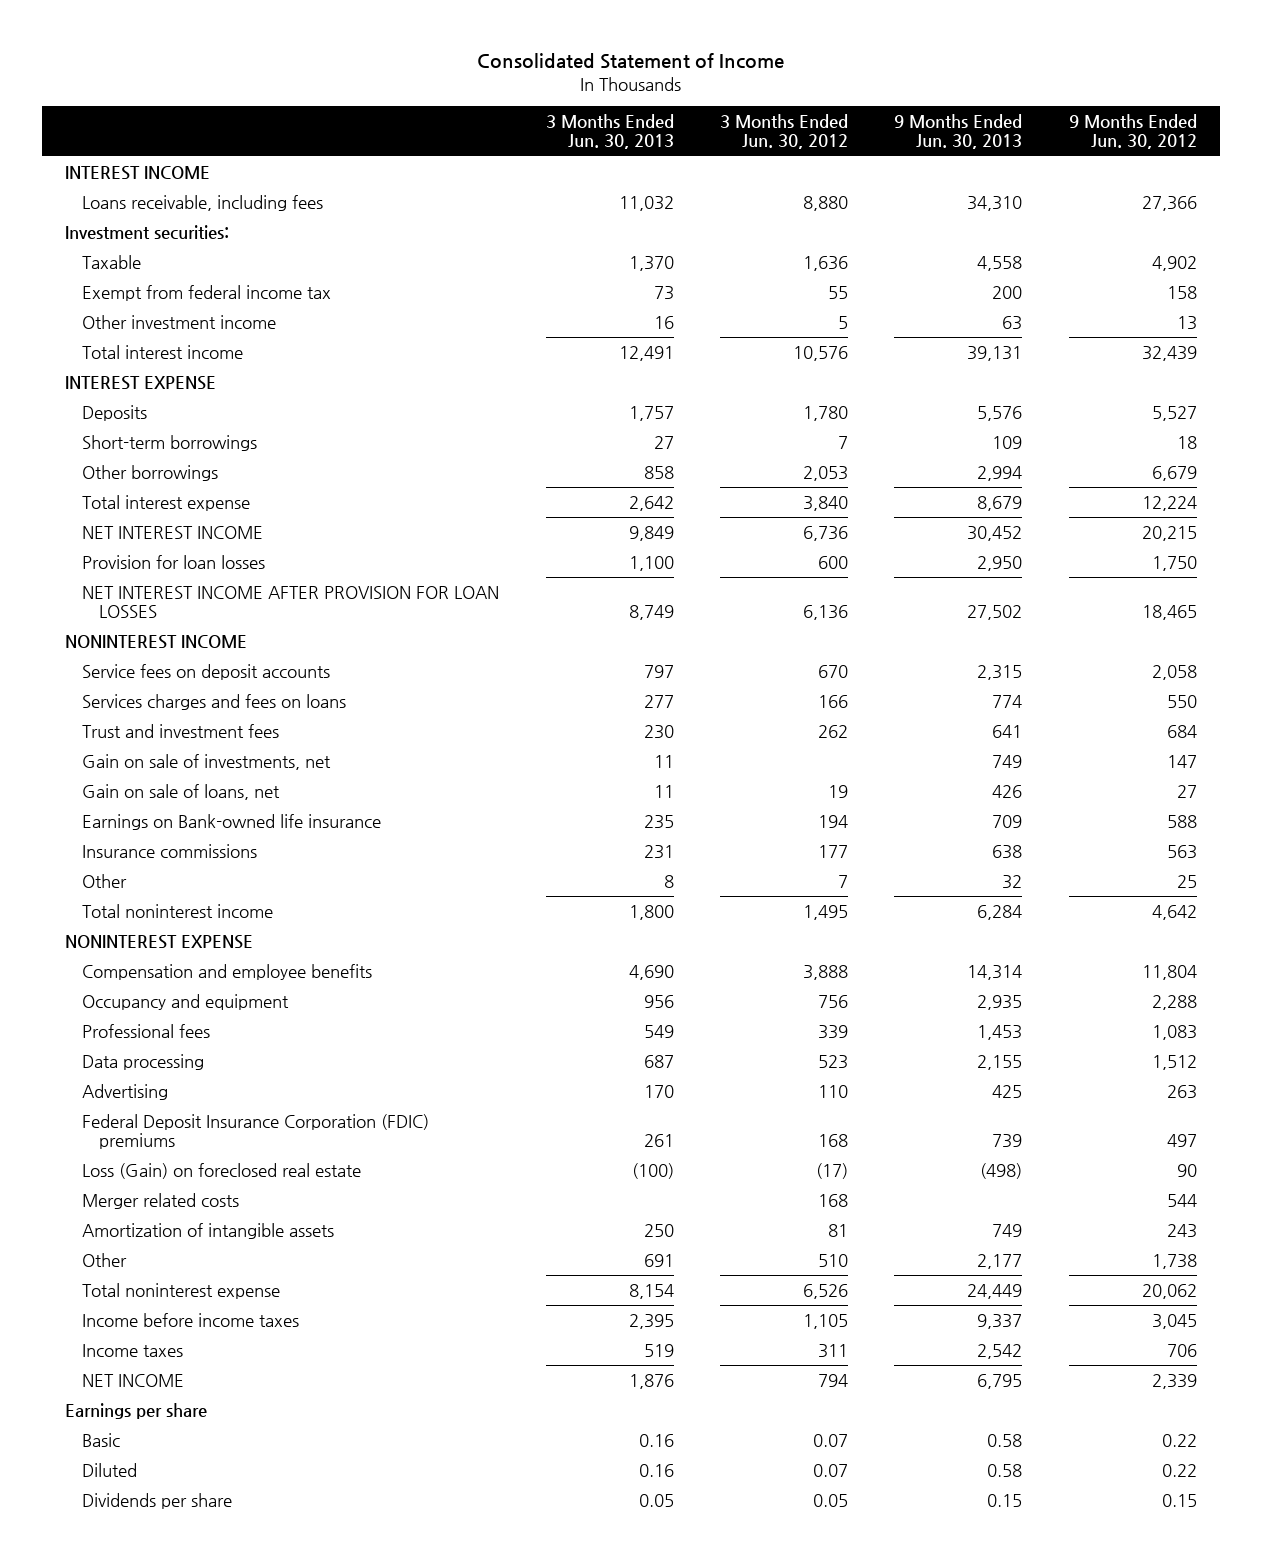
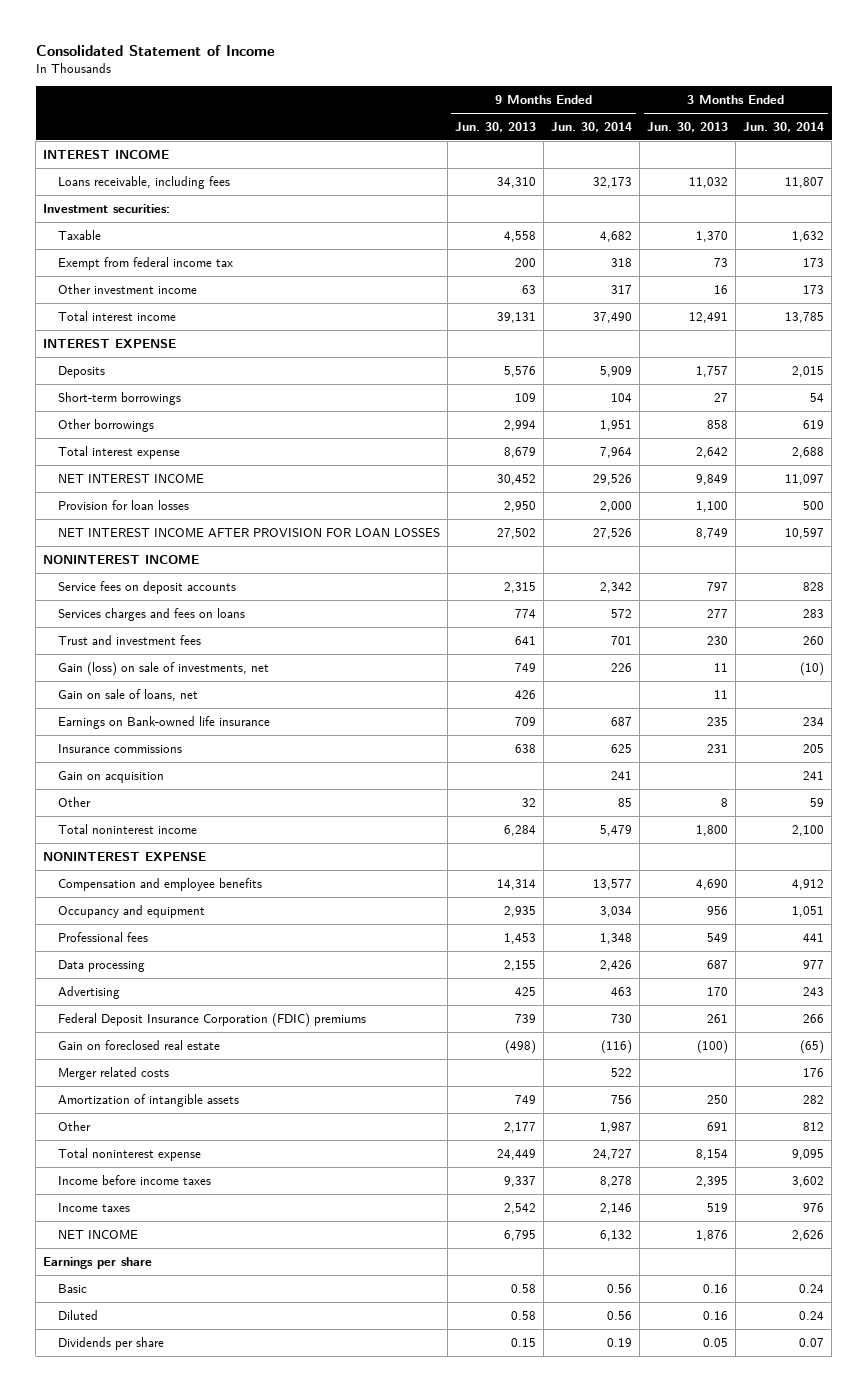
[720,113,849,150] 3 Months Ended Jun. 30, 2012 -> none
[1068,113,1197,150] 9 Months Ended Jun. 30, 2012 -> none
none -> [551,122,633,133] Jun. 30, 2014
none -> [743,122,825,133] Jun. 30, 2014
[82,753,332,770] Gain on sale of investments, net -> [58,661,270,676] Gain (loss) on sale of investments, net
none -> [58,770,165,783] Gain on acquisition
[82,1162,362,1179] Loss (Gain) on foreclosed real estate -> [58,1039,221,1050] Gain on foreclosed real estate

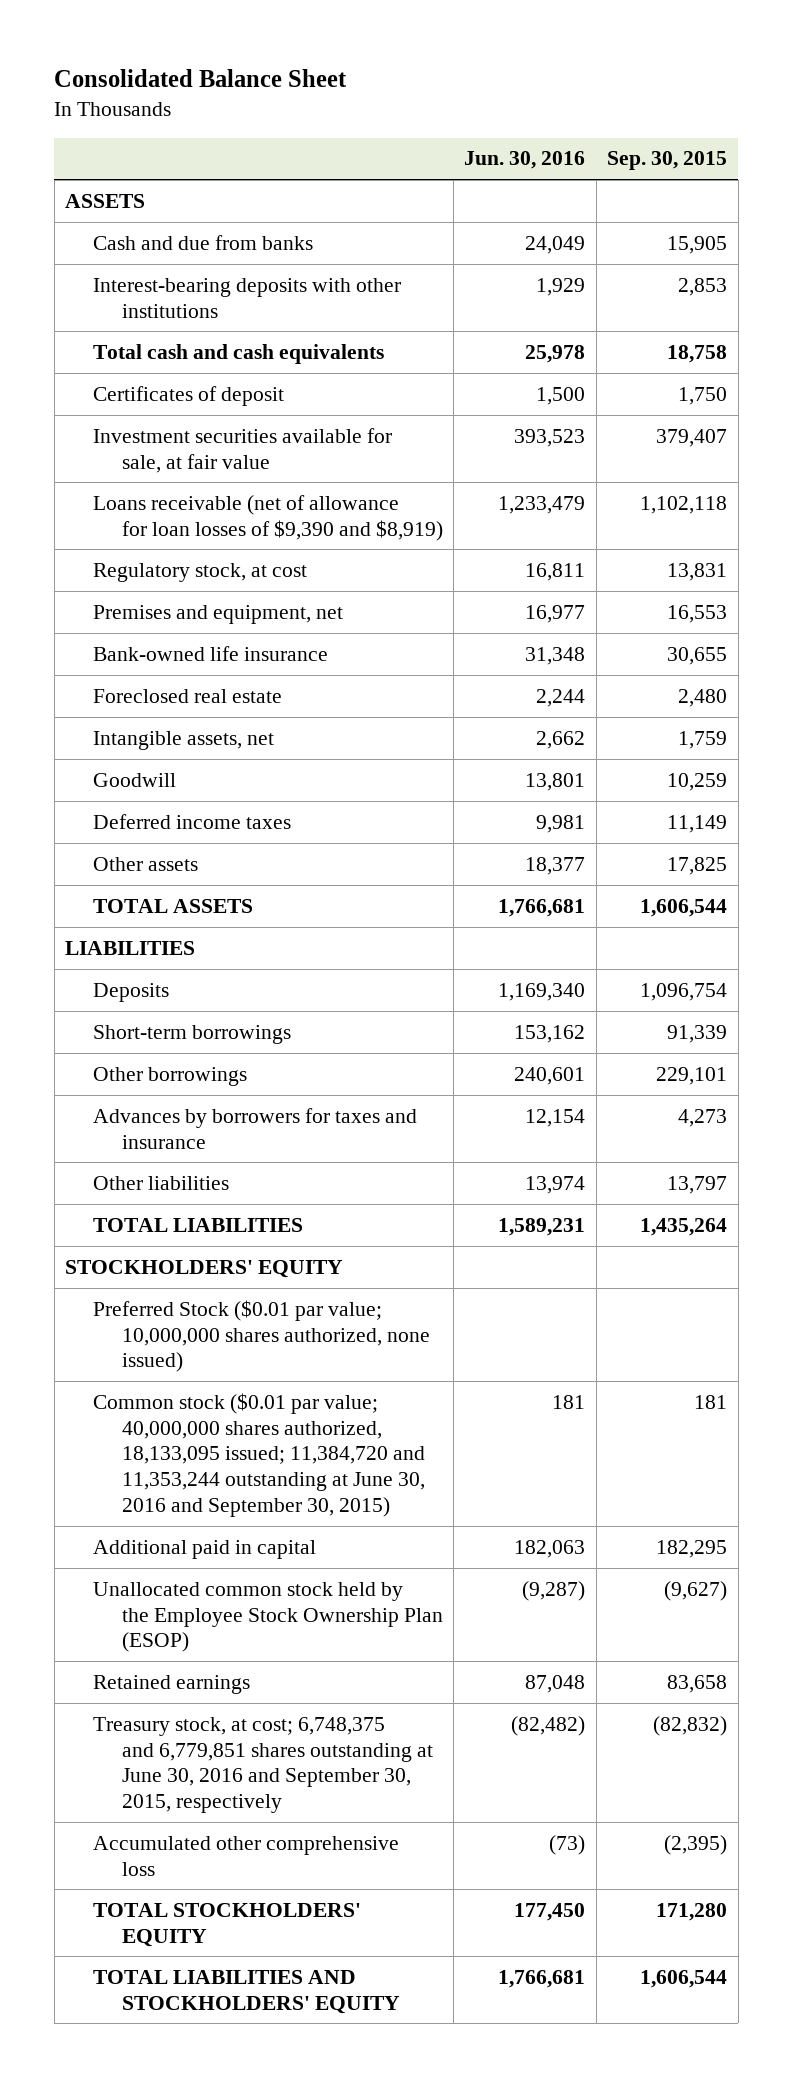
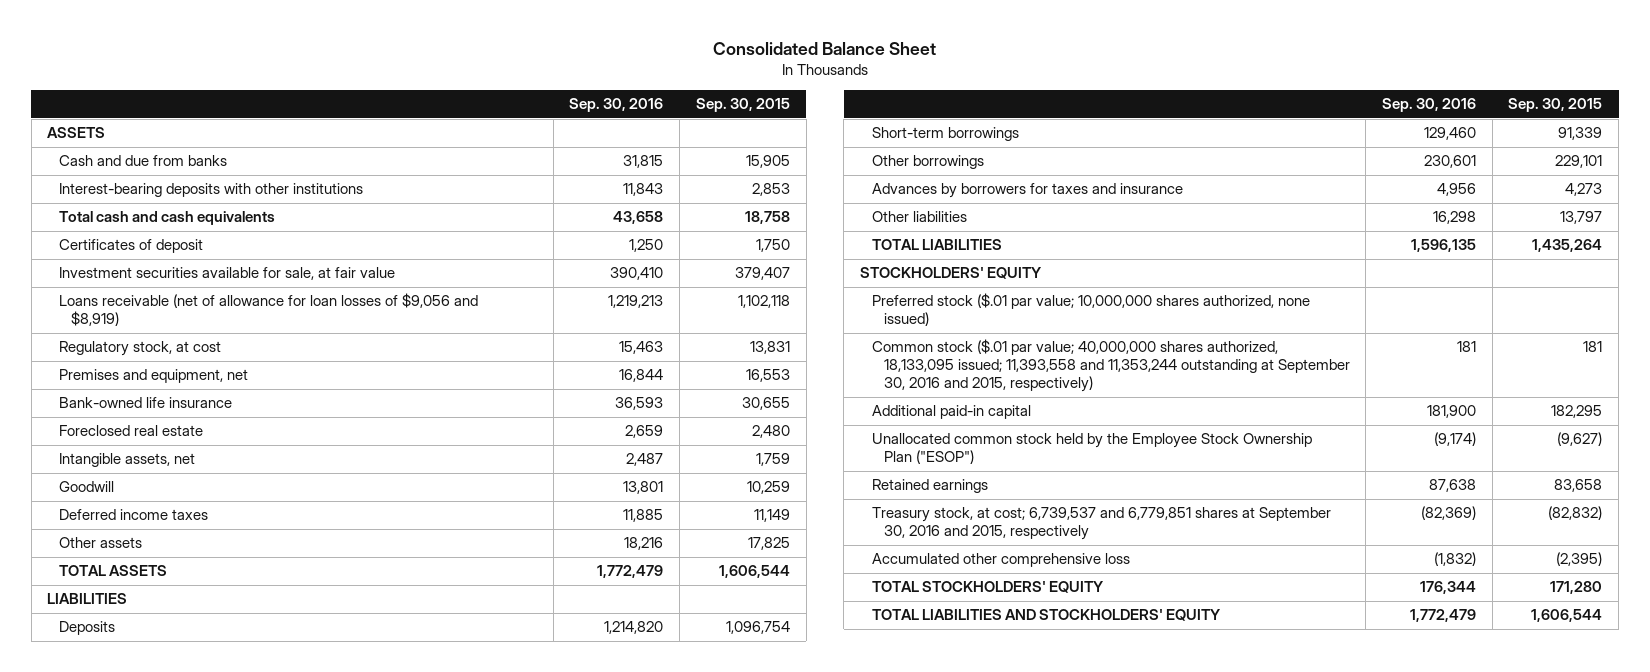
[464,151,586,170] Jun. 30, 2016 -> none
none -> [569,98,664,113] Sep. 30, 2016
[93,494,443,541] Loans receivable (net of allowance for loan losses of $9,390 and $8,919) -> [59,293,479,327] Loans receivable (net of allowance for loan losses of $9,056 and $8,919)
[93,1299,430,1373] Preferred Stock ($0.01 par value; 10,000,000 shares authorized, none issued) -> [871,293,1310,327] Preferred stock ($.01 par value; 10,000,000 shares authorized, none issued)
[93,1392,425,1518] Common stock ($0.01 par value; 40,000,000 shares authorized, 18,133,095 issued; 11,384,720 and 11,353,244 outstanding at June 30, 2016 and September 30, 2015) -> [871,339,1350,393] Common stock ($.01 par value; 40,000,000 shares authorized, 18,133,095 issued; 11,393,558 and 11,353,244 outstanding at September 30, 2016 and 2015, respectively)
[93,1539,317,1559] Additional paid in capital -> [871,405,1031,420] Additional paid-in capital
[93,1581,443,1653] Unallocated common stock held by the Employee Stock Ownership Plan (ESOP) -> [871,433,1312,465] Unallocated common stock held by the Employee Stock Ownership Plan ("ESOP")
[93,1716,433,1814] Treasury stock, at cost; 6,748,375 and 6,779,851 shares outstanding at June 30, 2016 and September 30, 2015, respectively -> [871,507,1331,541] Treasury stock, at cost; 6,739,537 and 6,779,851 shares at September 30, 2016 and 2015, respectively

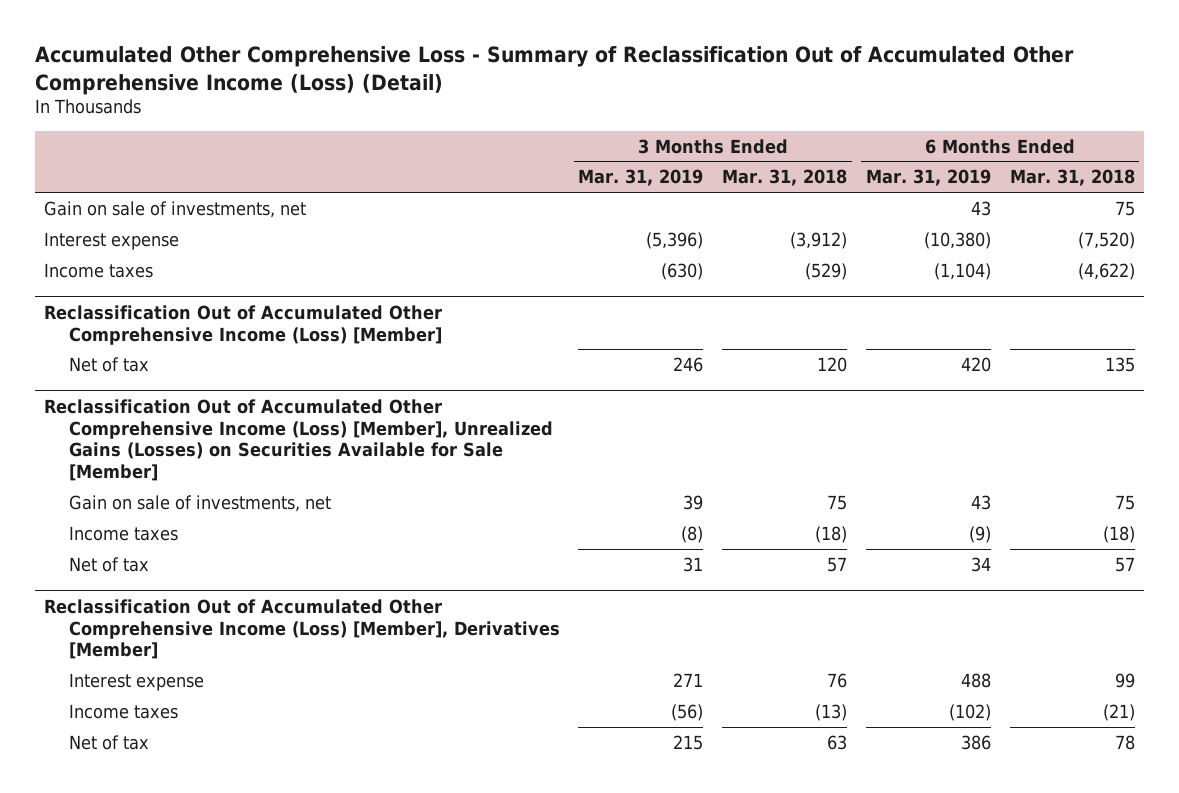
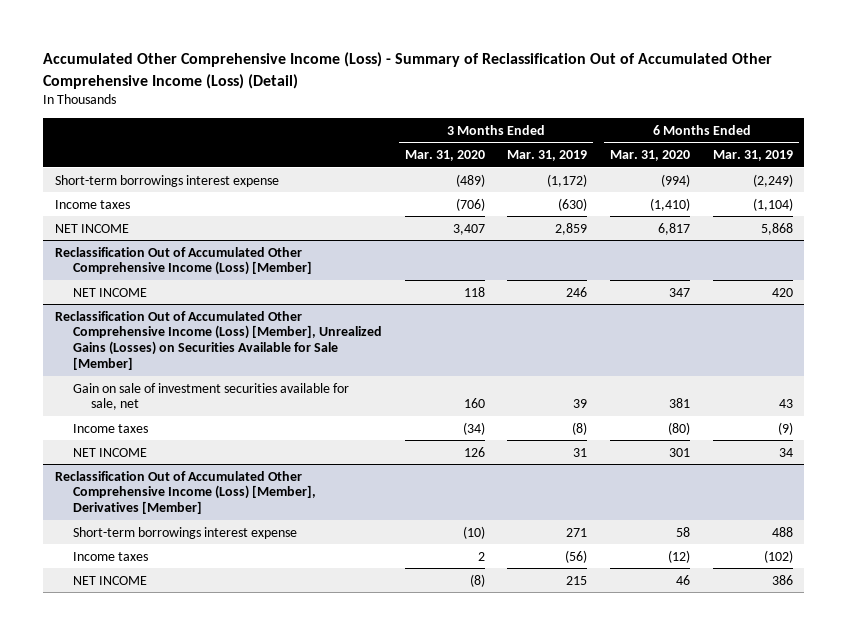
[34,46,1074,95] Accumulated Other Comprehensive Loss - Summary of Reclassification Out of Accumulated Other Comprehensive Income (Loss) (Detail) -> [43,52,773,89] Accumulated Other Comprehensive Income (Loss) - Summary of Reclassification Out of Accumulated Other Comprehensive Income (Loss) (Detail)
[722,169,848,187] Mar. 31, 2018 -> none
[1009,169,1135,187] Mar. 31, 2018 -> none
none -> [404,149,485,161] Mar. 31, 2020
none -> [610,149,691,161] Mar. 31, 2020
[44,200,307,218] Gain on sale of investments, net -> none
[44,231,180,250] Interest expense -> none
none -> [54,174,279,187] Short-term borrowings interest expense
none -> [54,223,129,233] NET INCOME
[68,356,149,372] Net of tax -> [72,287,147,297] NET INCOME
[68,494,331,512] Gain on sale of investments, net -> [72,382,349,411] Gain on sale of investment securities available for sale, net
[68,556,149,572] Net of tax -> [72,447,147,457] NET INCOME
[68,672,204,691] Interest expense -> [72,526,297,539] Short-term borrowings interest expense
[68,734,149,750] Net of tax -> [72,575,147,585] NET INCOME

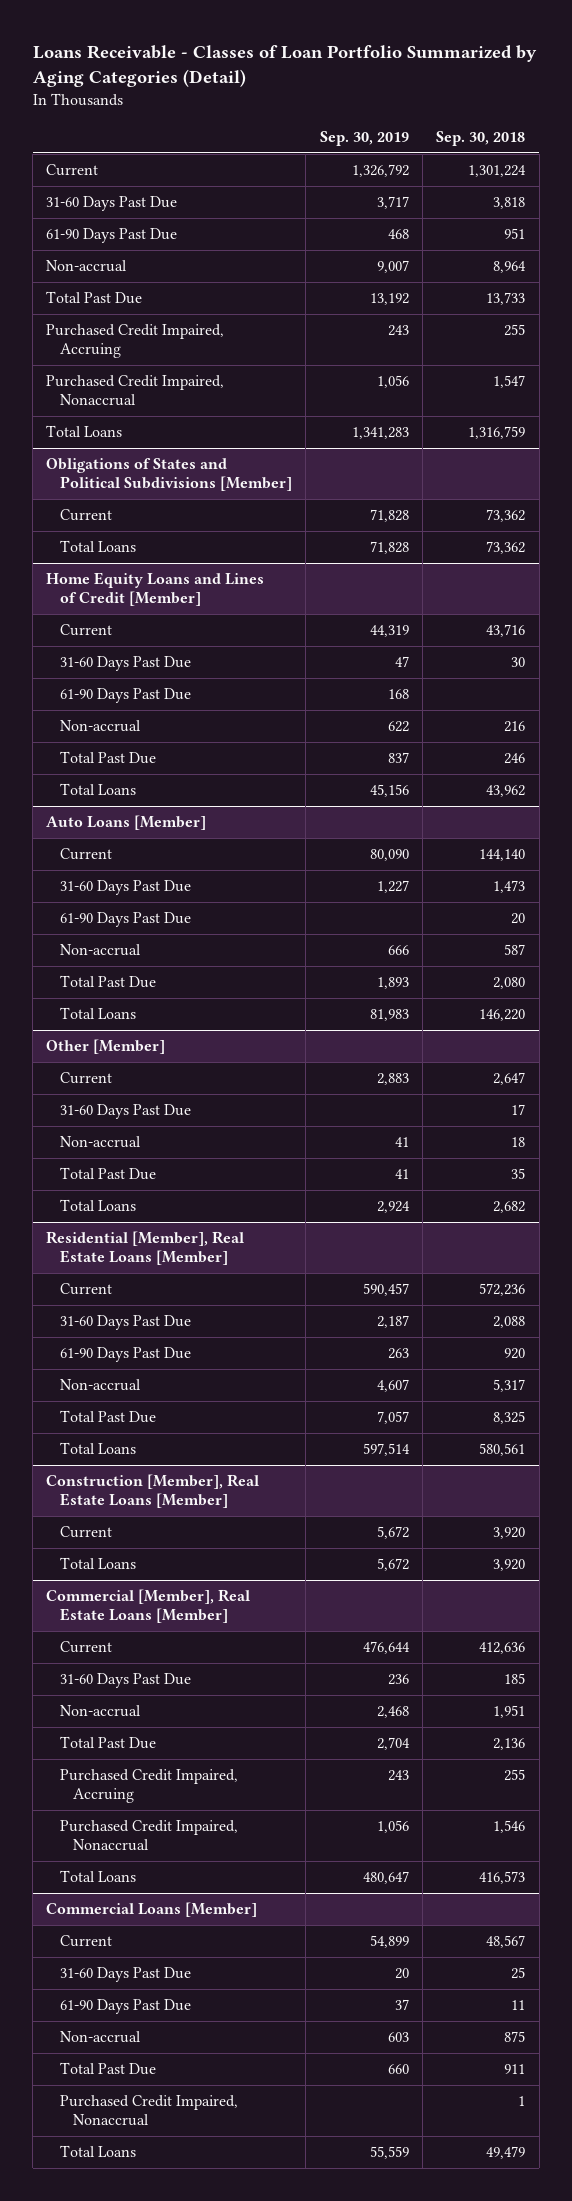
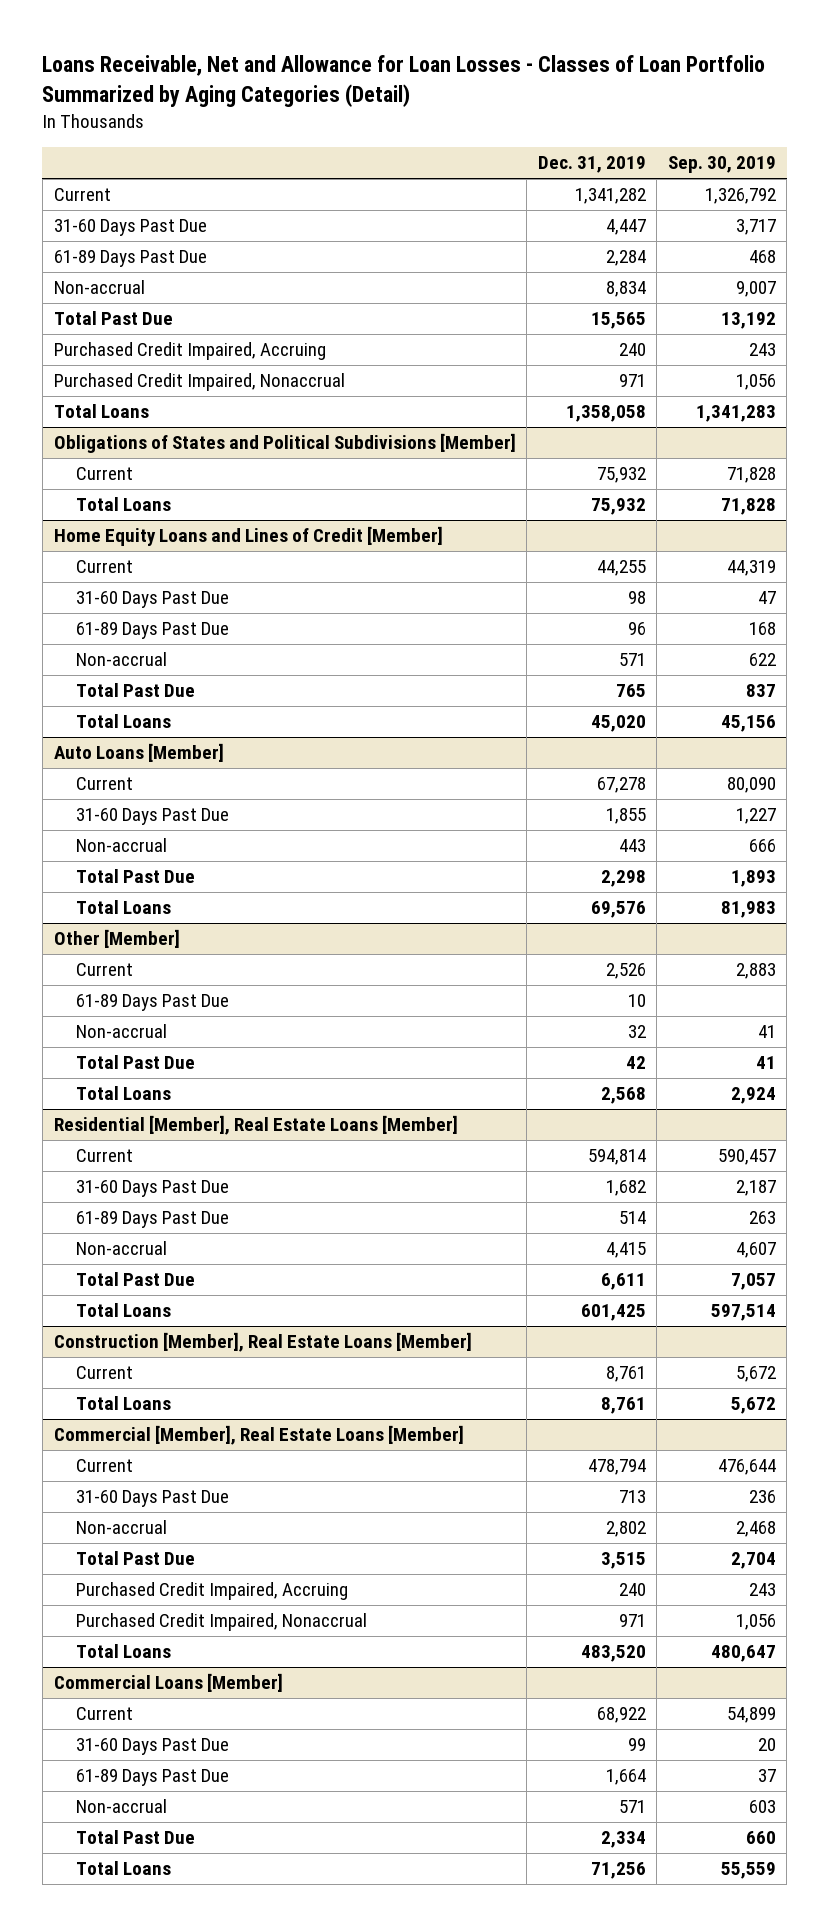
[32,44,537,87] Loans Receivable - Classes of Loan Portfolio Summarized by Aging Categories (Detail) -> [42,55,766,107] Loans Receivable, Net and Allowance for Loan Losses - Classes of Loan Portfolio Summarized by Aging Categories (Detail)
[436,131,526,147] Sep. 30, 2018 -> none
none -> [537,156,646,174] Dec. 31, 2019
[46,228,178,244] 61-90 Days Past Due -> [53,250,207,268] 61-89 Days Past Due
[59,688,191,704] 61-90 Days Past Due -> [76,622,230,640] 61-89 Days Past Due
[59,912,191,928] 61-90 Days Past Due -> none
[59,1104,191,1120] 31-60 Days Past Due -> none
none -> [76,994,230,1012] 61-89 Days Past Due
[59,1347,191,1363] 61-90 Days Past Due -> [76,1211,230,1229] 61-89 Days Past Due
[59,1999,191,2015] 61-90 Days Past Due -> [76,1769,230,1787] 61-89 Days Past Due
[59,2095,238,2127] Purchased Credit Impaired, Nonaccrual -> none

